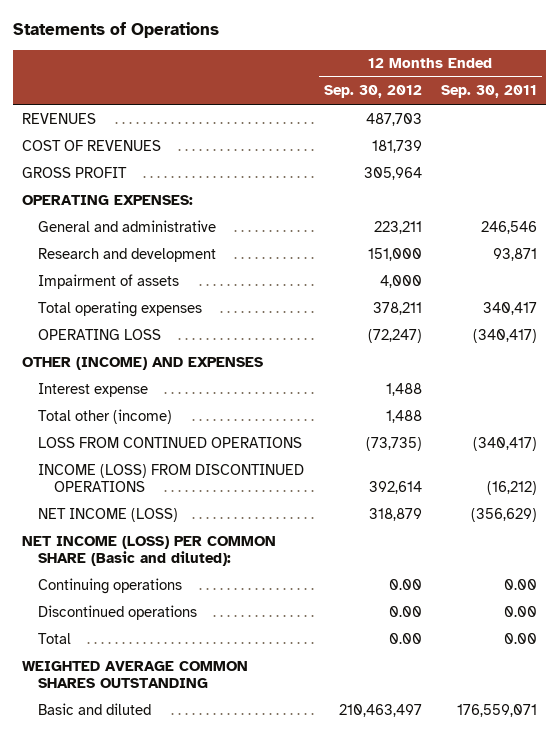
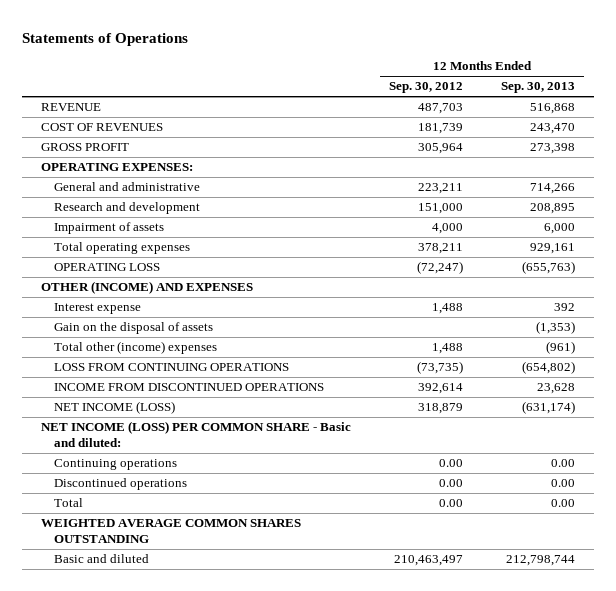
[440,85,537,99] Sep. 30, 2011 -> none
none -> [501,82,576,94] Sep. 30, 2013
[22,112,97,124] REVENUES -> [41,103,102,112] REVENUE
none -> [53,322,213,335] Gain on the disposal of assets
[38,408,173,424] Total other (income) -> [53,341,217,355] Total other (income) expenses
[38,436,303,448] LOSS FROM CONTINUED OPERATIONS -> [53,363,289,372] LOSS FROM CONTINUING OPERATIONS
[38,463,305,492] INCOME (LOSS) FROM DISCONTINUED OPERATIONS -> [53,383,324,392] INCOME FROM DISCONTINUED OPERATIONS
[22,535,277,566] NET INCOME (LOSS) PER COMMON SHARE (Basic and diluted): -> [41,421,352,448] NET INCOME (LOSS) PER COMMON SHARE - Basic and diluted:

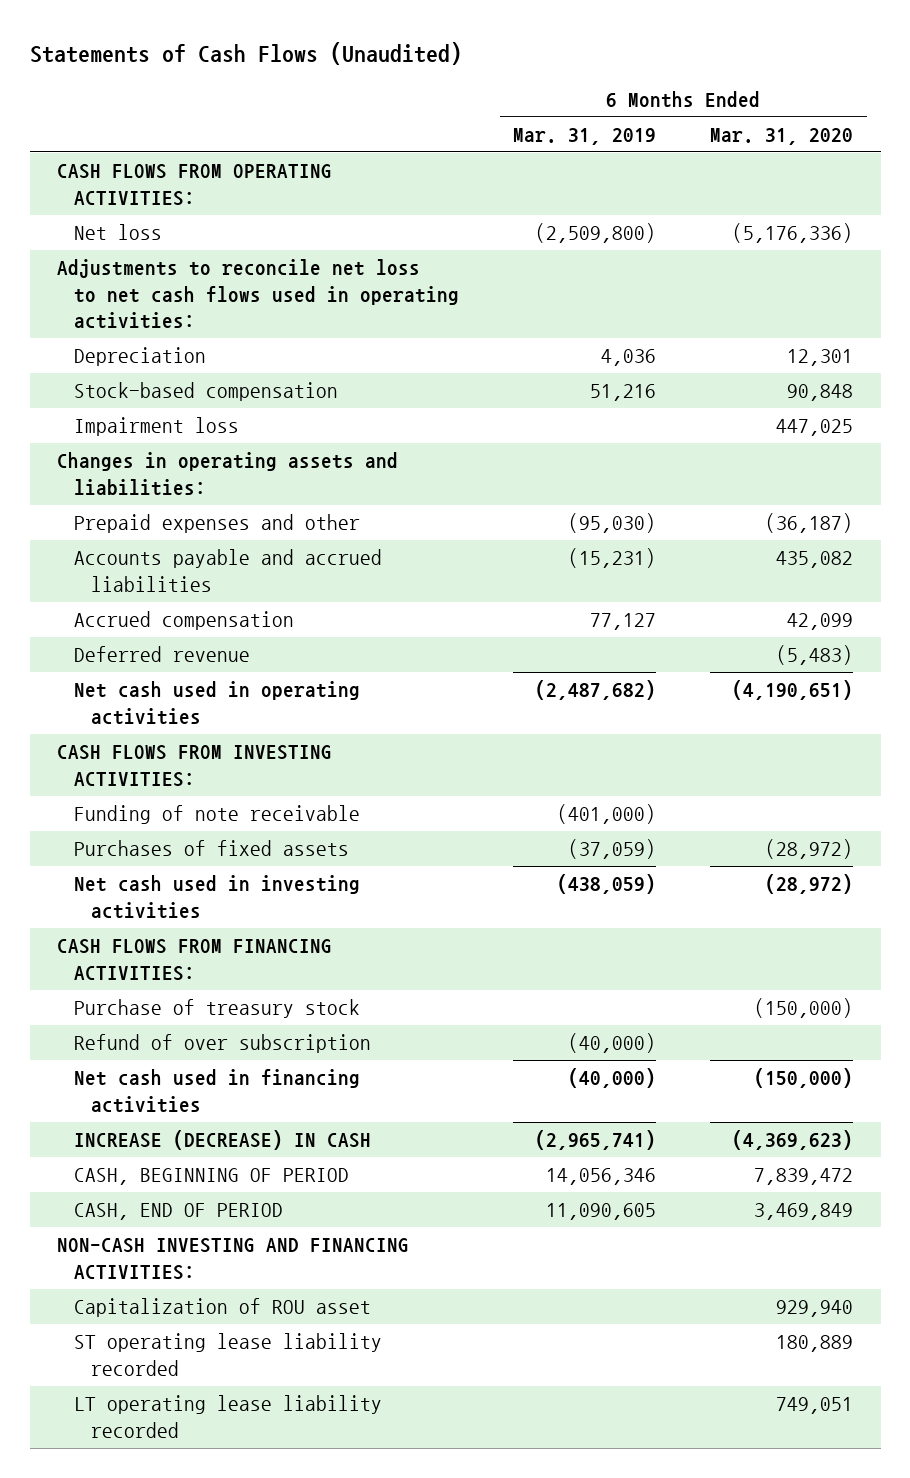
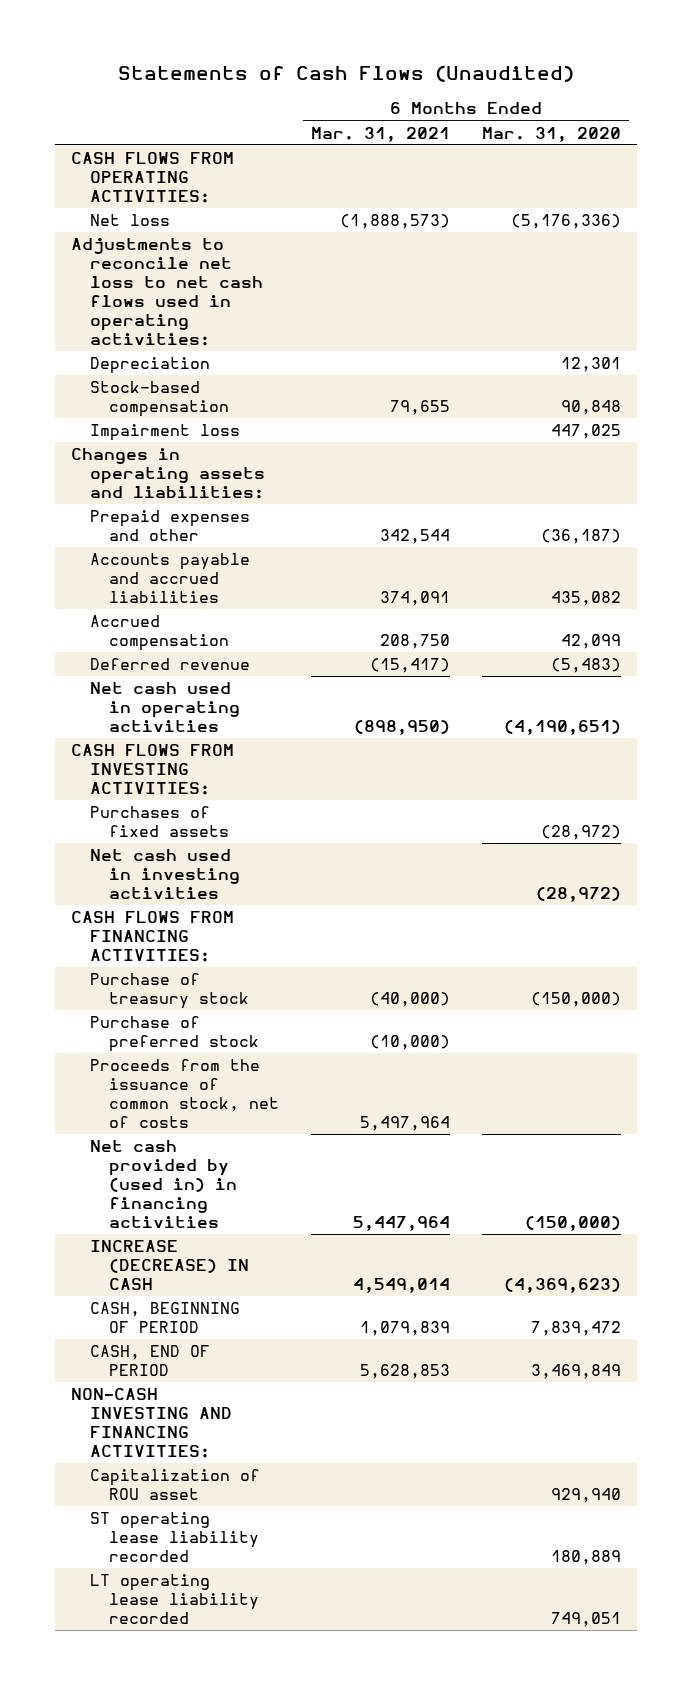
[513,127,657,145] Mar. 31, 2019 -> none
none -> [310,126,450,142] Mar. 31, 2021
[73,805,360,825] Funding of note receivable -> none
[73,1034,371,1054] Refund of over subscription -> none
none -> [90,1016,259,1053] Purchase of preferred stock
none -> [90,1059,279,1129] Proceeds from the issuance of common stock, net of costs
[73,1069,360,1113] Net cash used in financing activities -> [90,1140,237,1229] Net cash provided by (used in) in financing activities

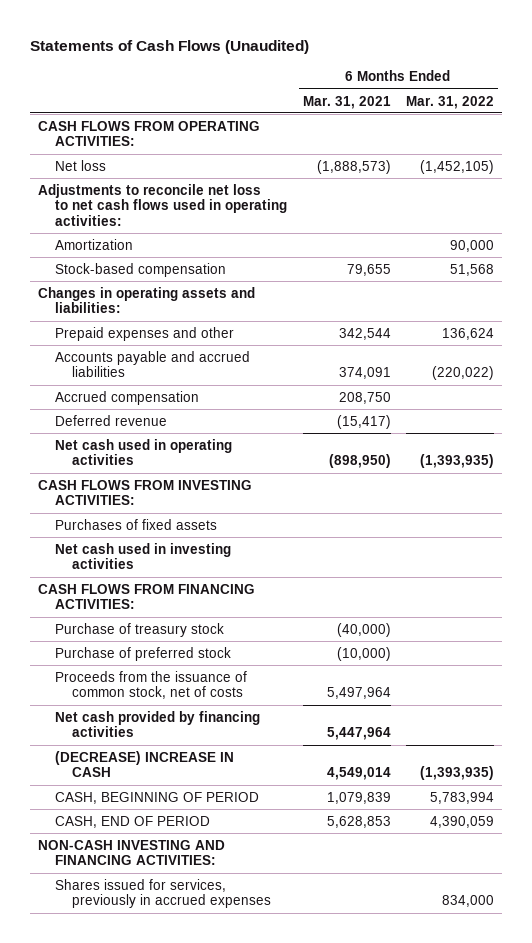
[482,126,622,142] Mar. 31, 2020 -> none
none -> [406,95,495,109] Mar. 31, 2022
[90,357,211,375] Depreciation -> none
none -> [55,238,134,250] Amortization
[90,424,241,442] Impairment loss -> none
[90,1140,237,1229] Net cash provided by (used in) in financing activities -> [55,710,261,738] Net cash provided by financing activities
[90,1240,249,1291] INCREASE (DECREASE) IN CASH -> [55,750,235,778] (DECREASE) INCREASE IN CASH
[90,1469,261,1501] Capitalization of ROU asset -> none
[90,1512,259,1563] ST operating lease liability recorded -> none
[90,1574,259,1625] LT operating lease liability recorded -> none
none -> [55,878,271,909] Shares issued for services, previously in accrued expenses

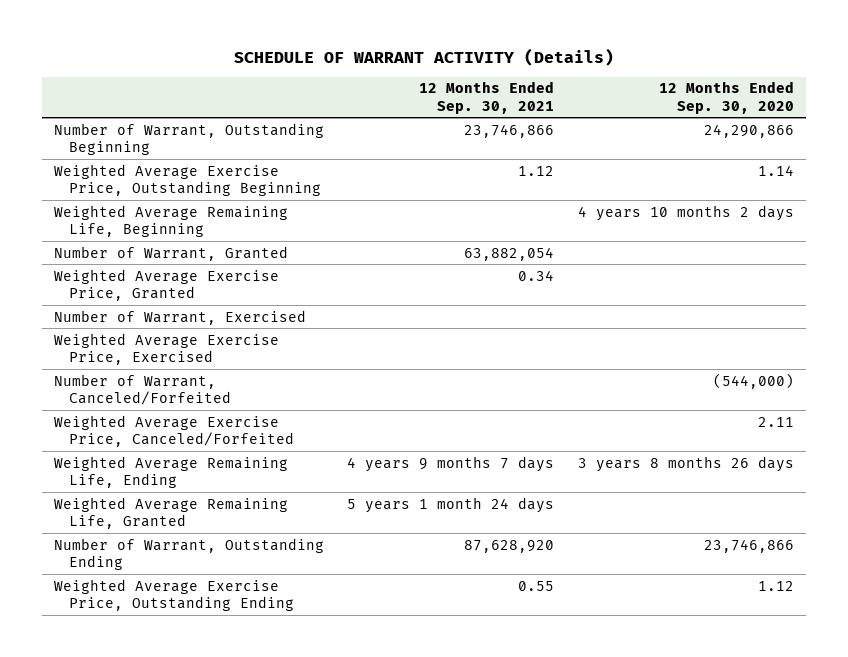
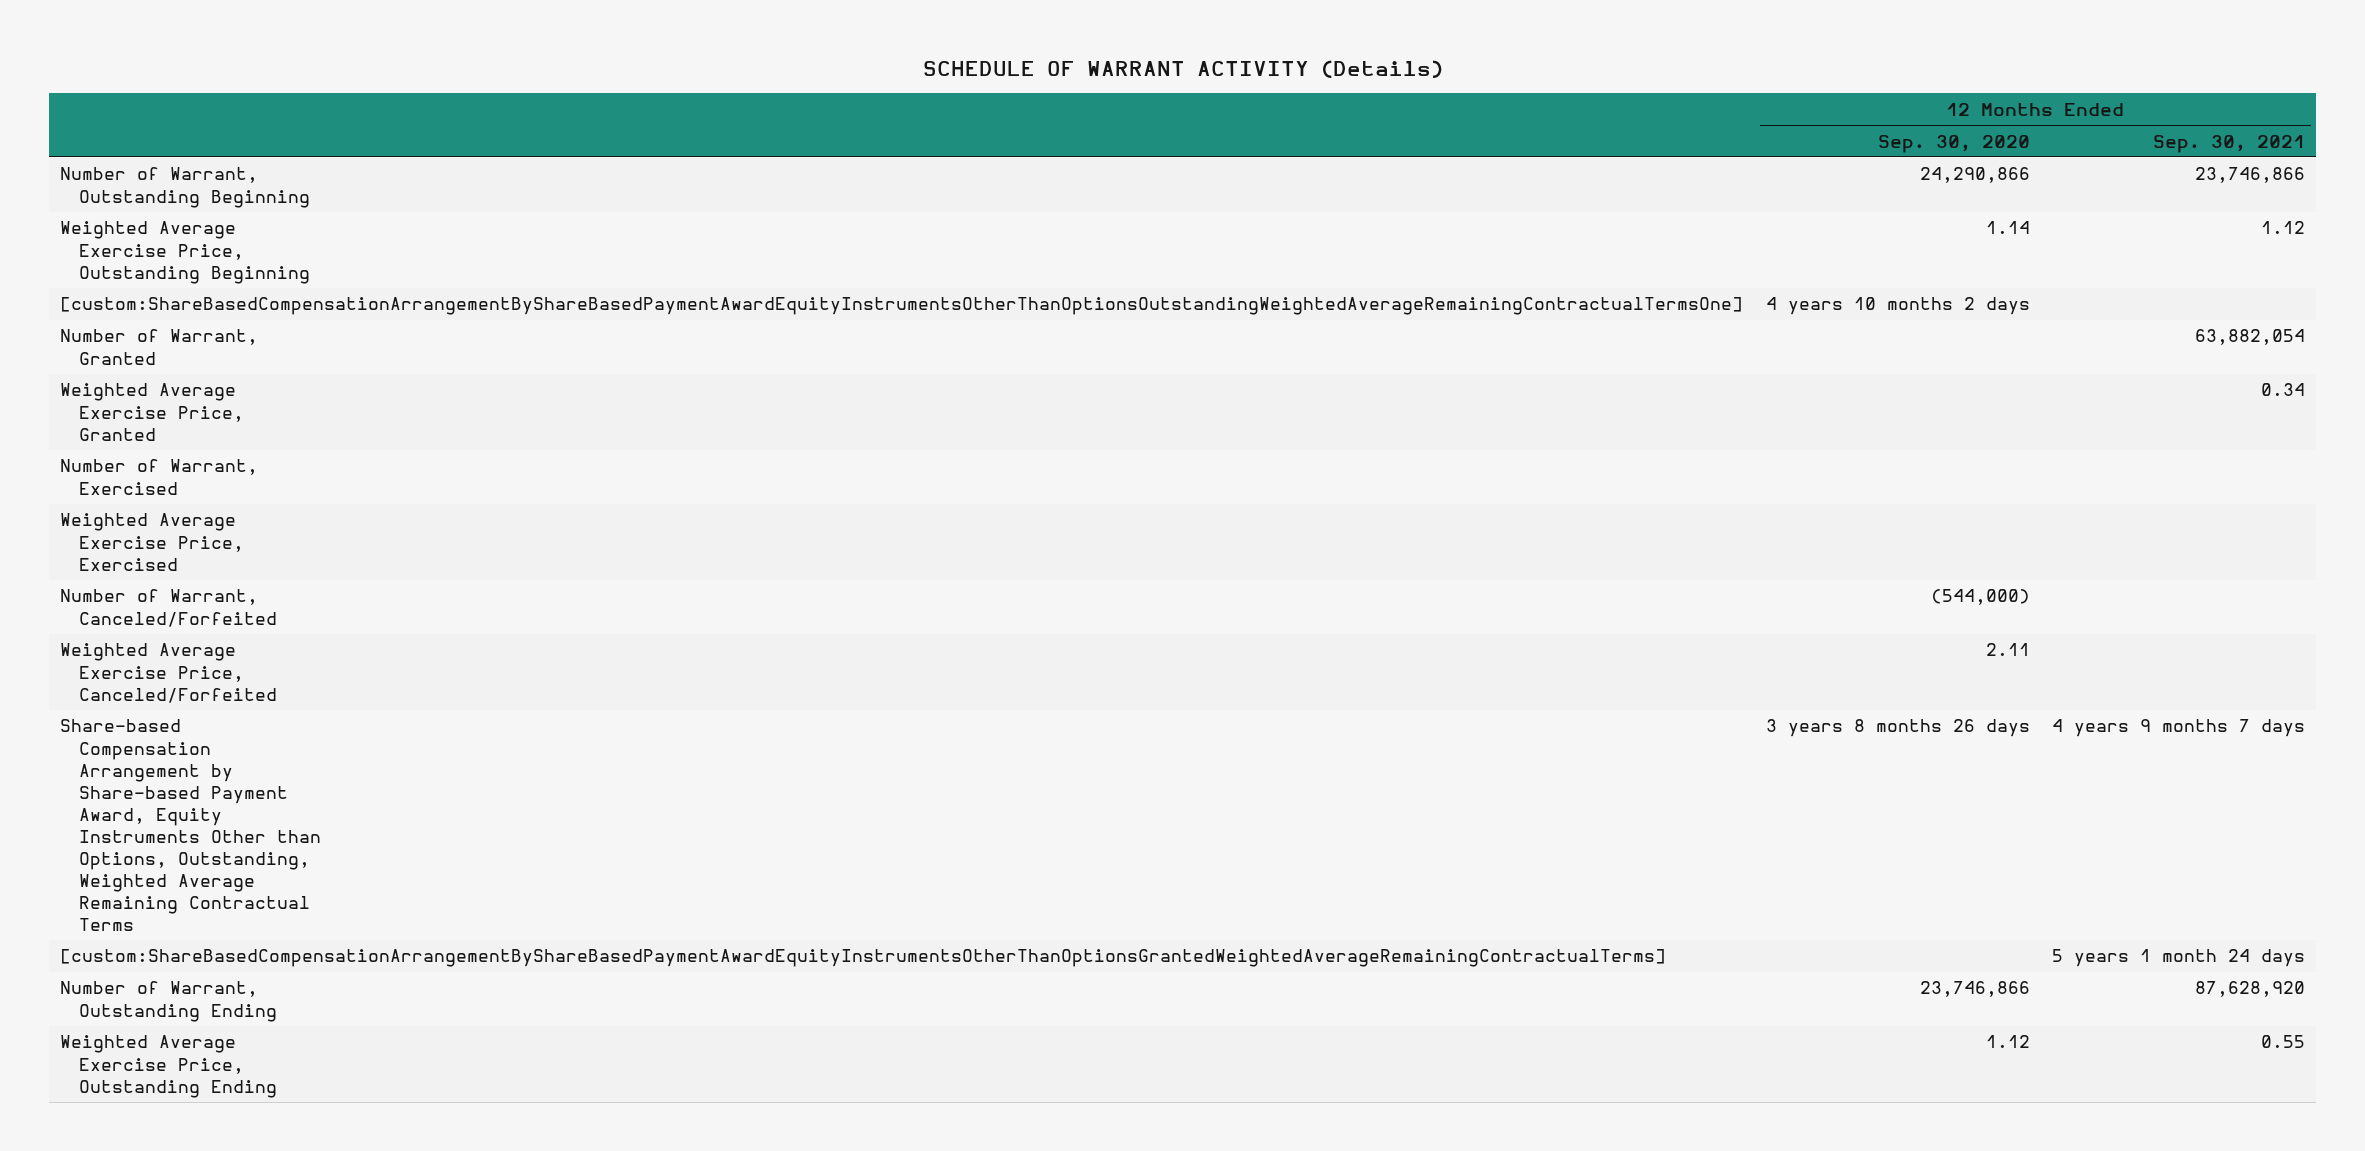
[53,204,288,237] Weighted Average Remaining Life, Beginning -> [60,297,1744,316] [custom:ShareBasedCompensationArrangementByShareBasedPaymentAwardEquityInstrumentsOtherThanOptionsOutstandingWeightedAverageRemainingContractualTermsOne]
[53,455,288,488] Weighted Average Remaining Life, Ending -> [60,719,321,931] Share-based Compensation Arrangement by Share-based Payment Award, Equity Instruments Other than Options, Outstanding, Weighted Average Remaining Contractual Terms
[53,496,288,529] Weighted Average Remaining Life, Granted -> [60,949,1667,968] [custom:ShareBasedCompensationArrangementByShareBasedPaymentAwardEquityInstrumentsOtherThanOptionsGrantedWeightedAverageRemainingContractualTerms]

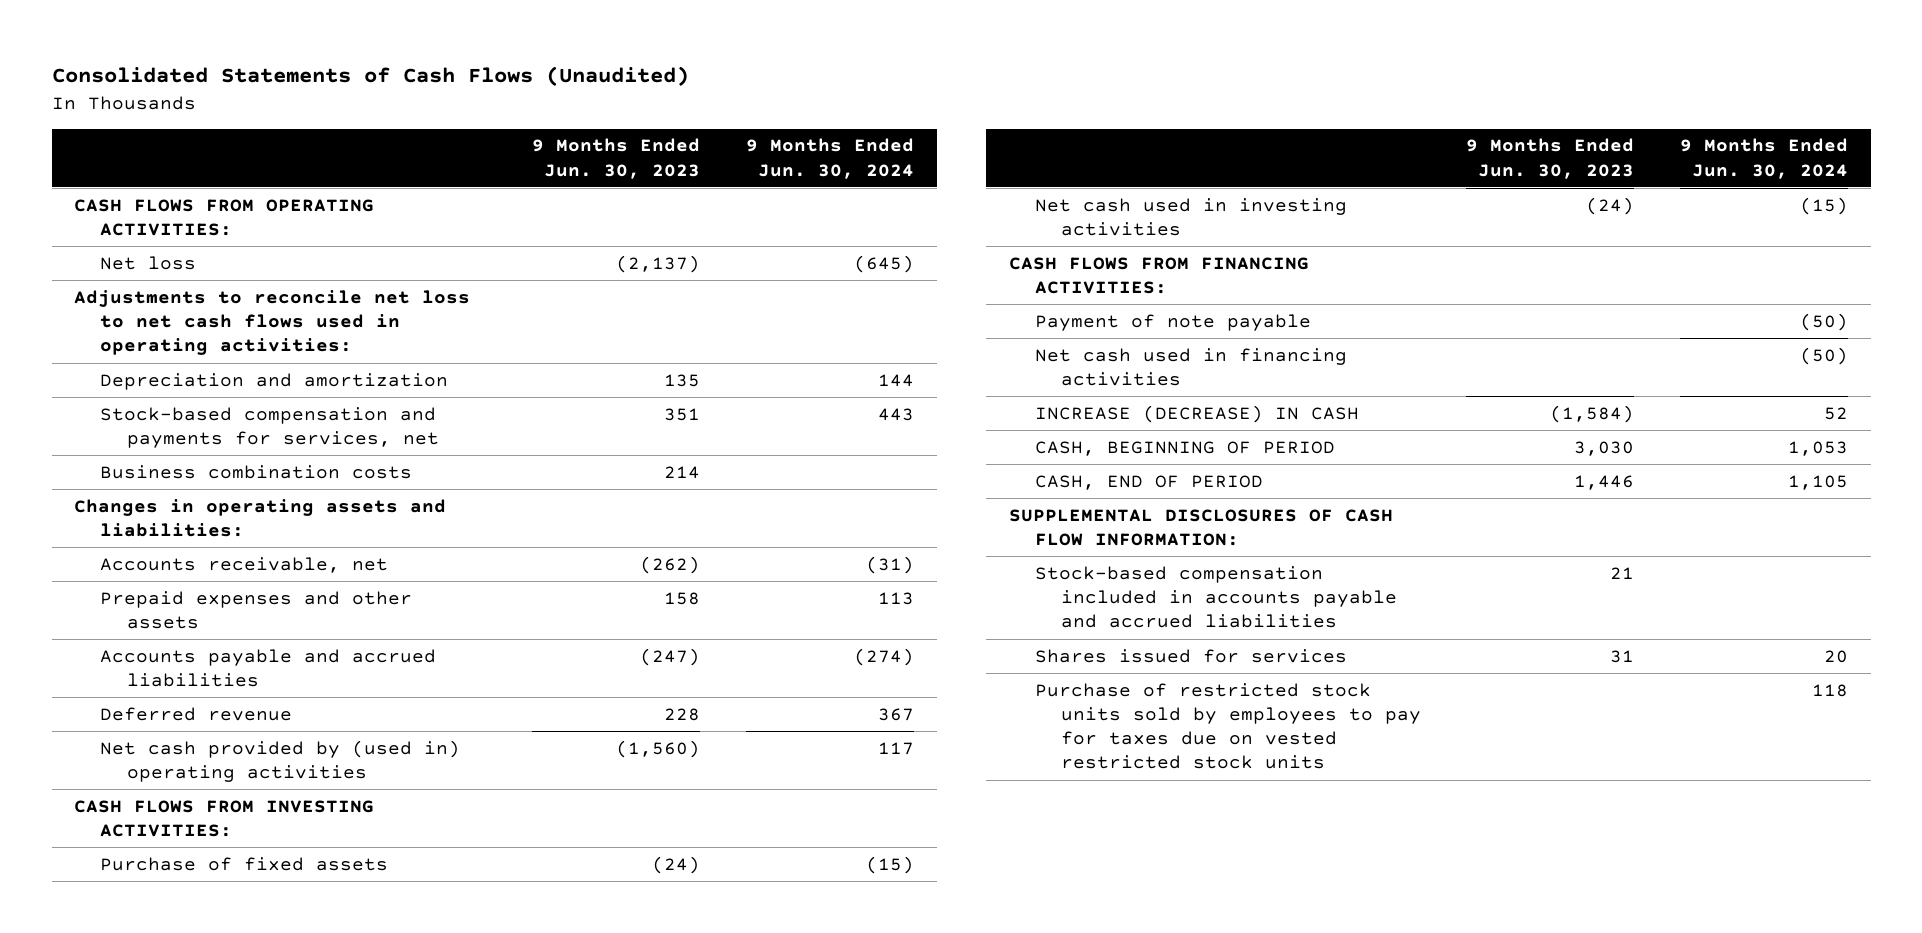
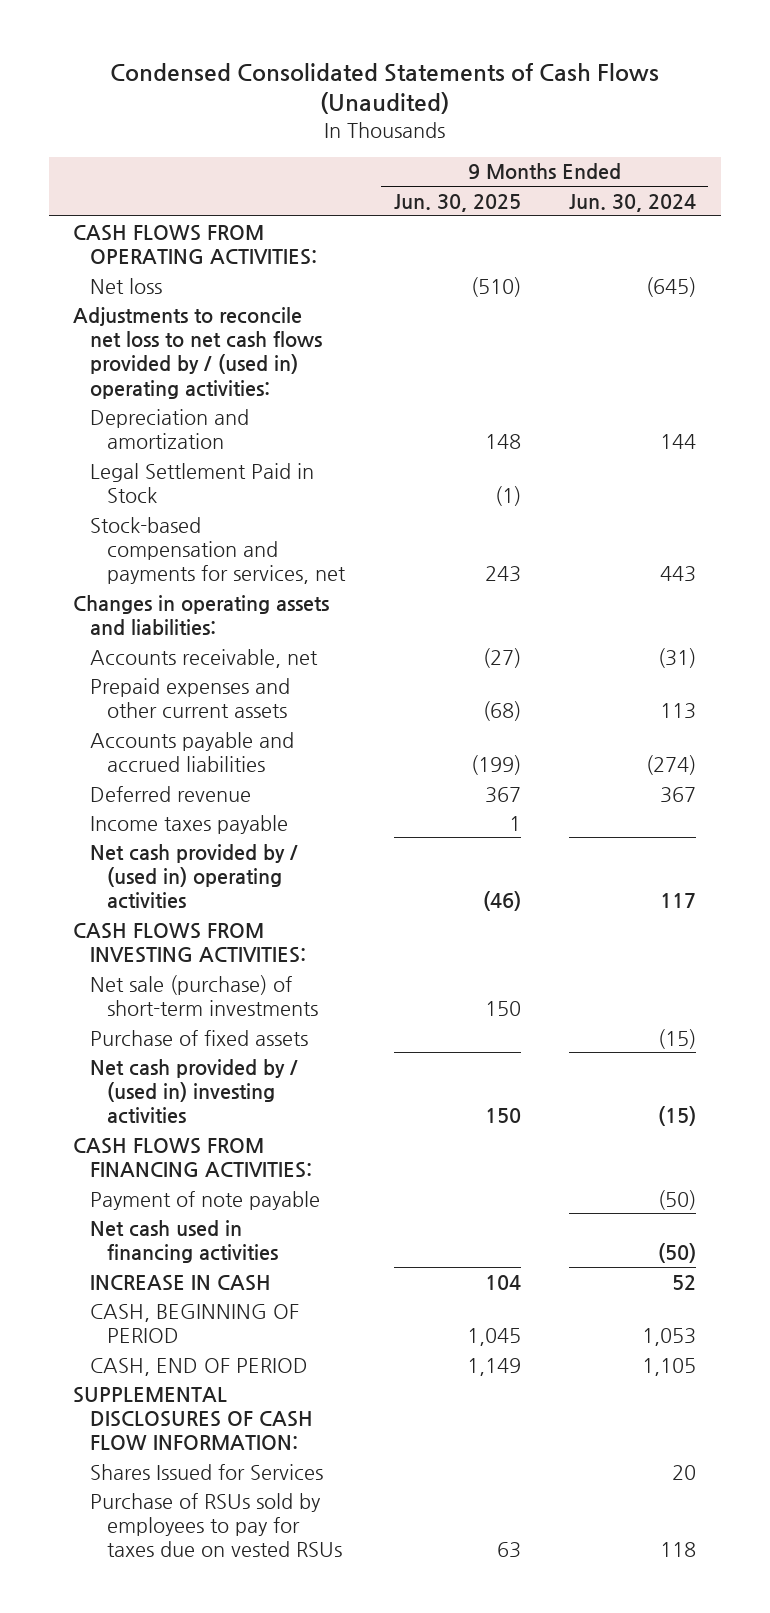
[51,66,689,87] Consolidated Statements of Cash Flows (Unaudited) -> [109,62,659,115] Condensed Consolidated Statements of Cash Flows (Unaudited)
[532,138,701,179] 9 Months Ended Jun. 30, 2023 -> none
none -> [393,193,521,212] Jun. 30, 2025
[74,289,471,356] Adjustments to reconcile net loss to net cash flows used in operating activities: -> [73,306,323,399] Adjustments to reconcile net loss to net cash flows provided by / (used in) operating activities:
none -> [90,462,315,503] Legal Settlement Paid in Stock
[100,464,413,479] Business combination costs -> none
[100,590,413,630] Prepaid expenses and other assets -> [90,677,291,718] Prepaid expenses and other current assets
none -> [90,814,289,834] Income taxes payable
[100,739,461,783] Net cash provided by (used in) operating activities -> [90,843,299,910] Net cash provided by / (used in) operating activities
none -> [90,974,318,1016] Net sale (purchase) of short-term investments
[1034,197,1347,237] Net cash used in investing activities -> [90,1058,299,1125] Net cash provided by / (used in) investing activities
[1034,404,1359,423] INCREASE (DECREASE) IN CASH -> [90,1274,272,1291] INCREASE IN CASH
[1034,565,1397,629] Stock-based compensation included in accounts payable and accrued liabilities -> none
[1034,648,1347,663] Shares issued for services -> [90,1463,324,1480] Shares Issued for Services
[1034,682,1421,770] Purchase of restricted stock units sold by employees to pay for taxes due on vested restricted stock units -> [90,1492,342,1558] Purchase of RSUs sold by employees to pay for taxes due on vested RSUs

